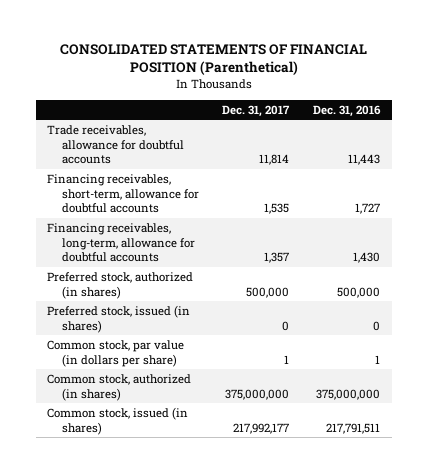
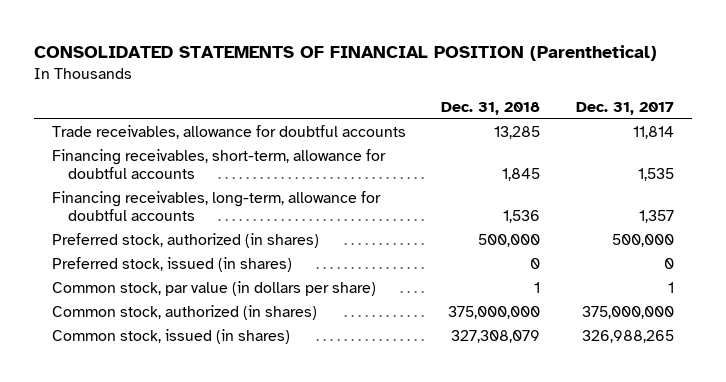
[312,104,381,117] Dec. 31, 2016 -> none
none -> [441,102,541,116] Dec. 31, 2018
[233,422,290,434] 217,992,177 -> [582,330,675,344] 326,988,265

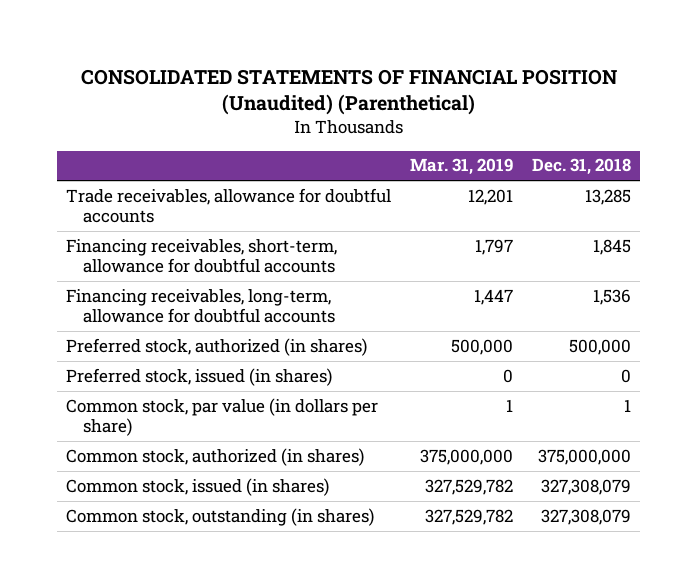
[33,45,657,62] CONSOLIDATED STATEMENTS OF FINANCIAL POSITION (Parenthetical) -> [80,68,617,116] CONSOLIDATED STATEMENTS OF FINANCIAL POSITION (Unaudited) (Parenthetical)
[576,102,675,116] Dec. 31, 2017 -> none
none -> [410,158,514,176] Mar. 31, 2019
none -> [66,507,375,526] Common stock, outstanding (in shares)

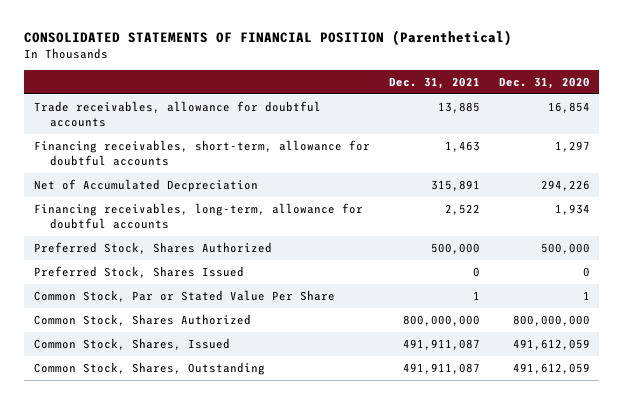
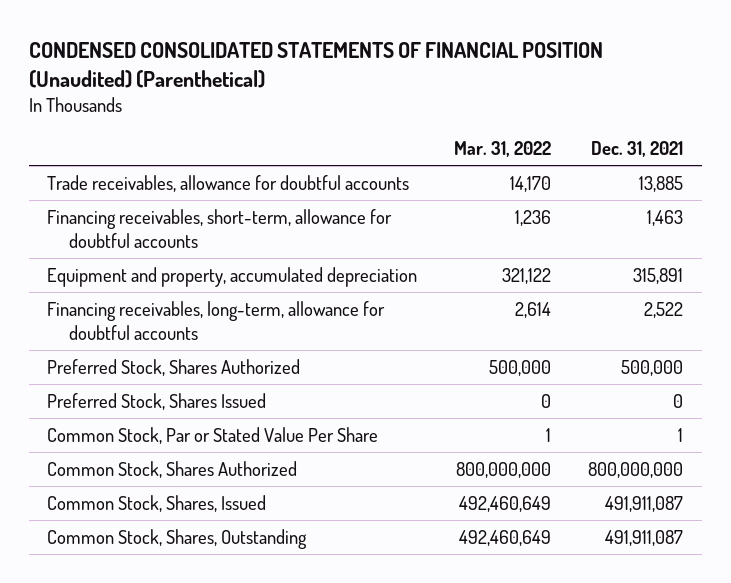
[24,30,513,47] CONSOLIDATED STATEMENTS OF FINANCIAL POSITION (Parenthetical) -> [29,41,604,88] CONDENSED CONSOLIDATED STATEMENTS OF FINANCIAL POSITION (Unaudited) (Parenthetical)
[498,76,590,89] Dec. 31, 2020 -> none
none -> [454,140,552,157] Mar. 31, 2022
[33,179,258,193] Net of Accumulated Decpreciation -> [47,267,418,288] Equipment and property, accumulated depreciation

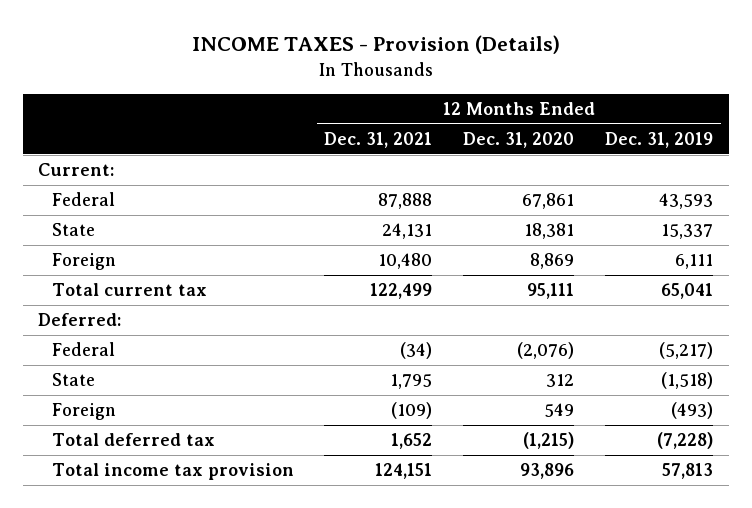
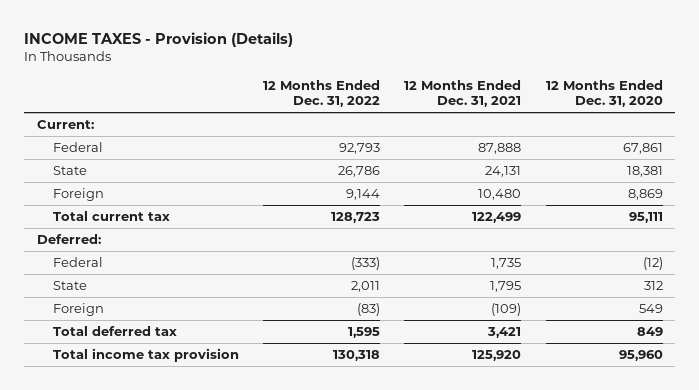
[605,131,714,148] Dec. 31, 2019 -> none
none -> [263,80,381,108] 12 Months Ended Dec. 31, 2022
[400,342,433,360] (34) -> [491,257,522,269] 1,735
[517,342,575,360] (2,076) -> [642,256,663,270] (12)
[391,433,433,450] 1,652 -> [487,326,522,338] 3,421
[523,432,575,450] (1,215) -> [636,326,663,336] 849
[375,463,433,480] 124,151 -> [472,349,522,361] 125,920
[520,463,575,480] 93,896 -> [618,349,663,361] 95,960

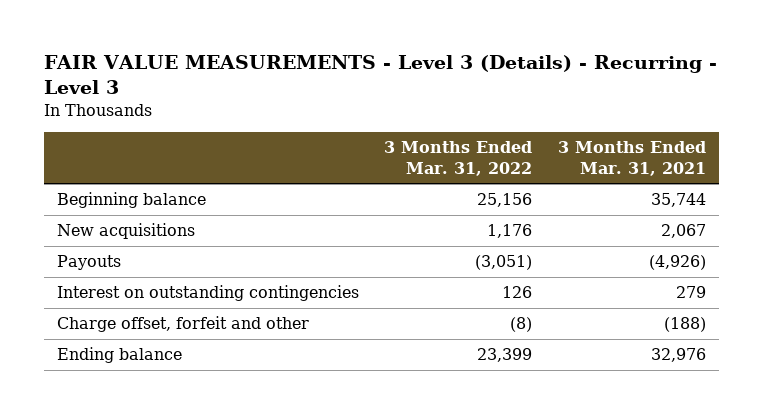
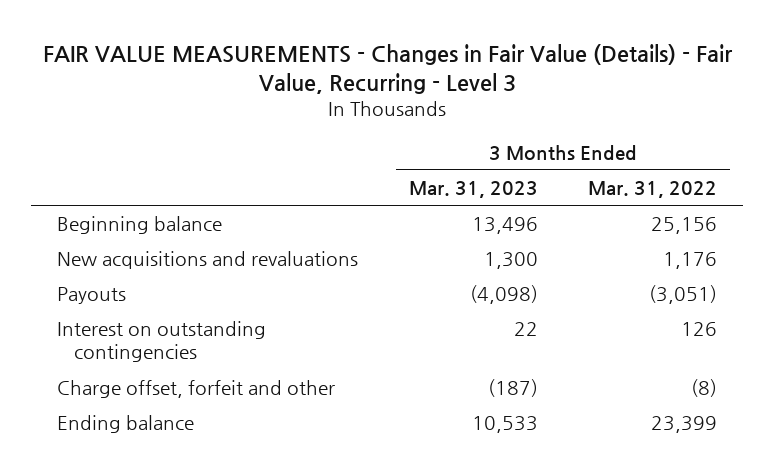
[43,55,717,95] FAIR VALUE MEASUREMENTS - Level 3 (Details) - Recurring - Level 3 -> [43,43,734,94] FAIR VALUE MEASUREMENTS - Changes in Fair Value (Details) - Fair Value, Recurring - Level 3
[558,141,707,176] 3 Months Ended Mar. 31, 2021 -> none
none -> [408,180,538,198] Mar. 31, 2023
[56,223,195,240] New acquisitions -> [56,251,358,270] New acquisitions and revaluations

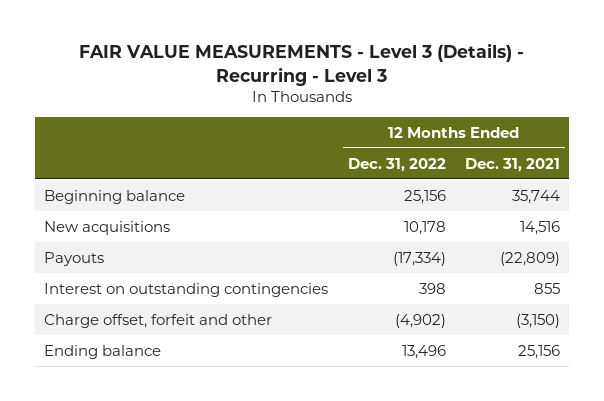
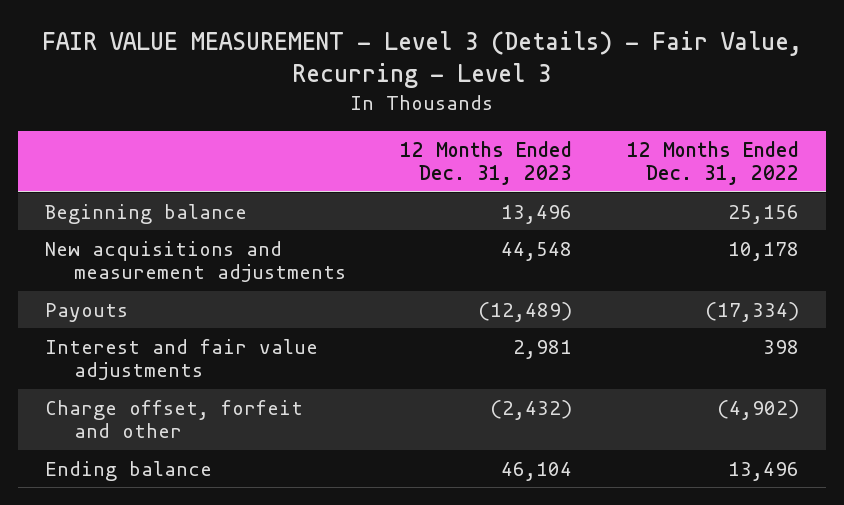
[79,43,525,86] FAIR VALUE MEASUREMENTS - Level 3 (Details) - Recurring - Level 3 -> [41,31,802,89] FAIR VALUE MEASUREMENT - Level 3 (Details) - Fair Value, Recurring - Level 3
[464,157,560,172] Dec. 31, 2021 -> none
none -> [400,140,573,186] 12 Months Ended Dec. 31, 2023
[44,220,171,235] New acquisitions -> [45,240,347,283] New acquisitions and measurement adjustments
[44,282,329,297] Interest on outstanding contingencies -> [45,338,319,381] Interest and fair value adjustments

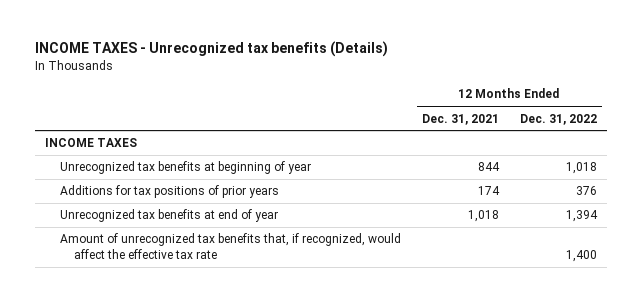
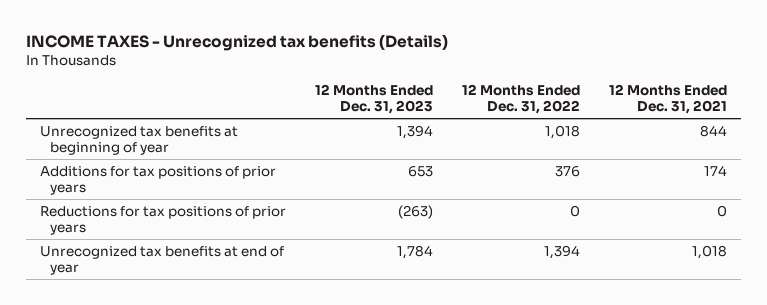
none -> [314,83,433,115] 12 Months Ended Dec. 31, 2023
[45,138,138,148] INCOME TAXES -> none
none -> [39,205,286,236] Reductions for tax positions of prior years
[59,233,401,259] Amount of unrecognized tax benefits that, if recognized, would affect the effective tax rate -> none

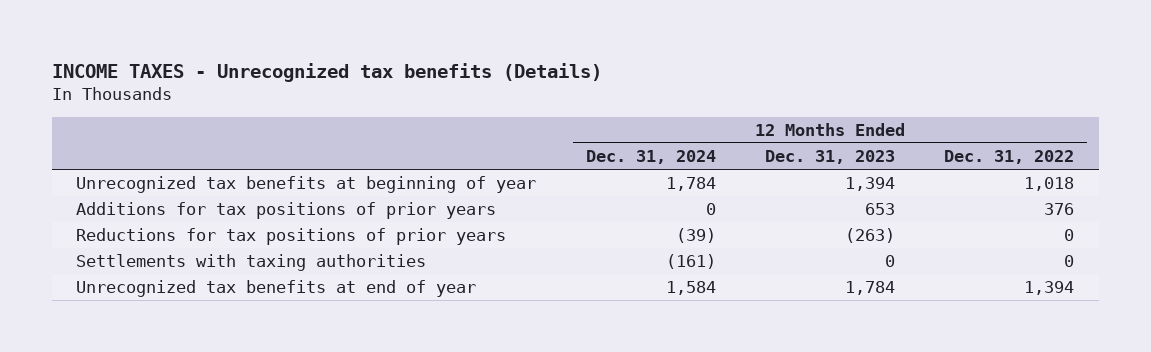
[608,83,727,115] 12 Months Ended Dec. 31, 2021 -> none
none -> [585,150,716,165] Dec. 31, 2024
none -> [76,254,427,272] Settlements with taxing authorities

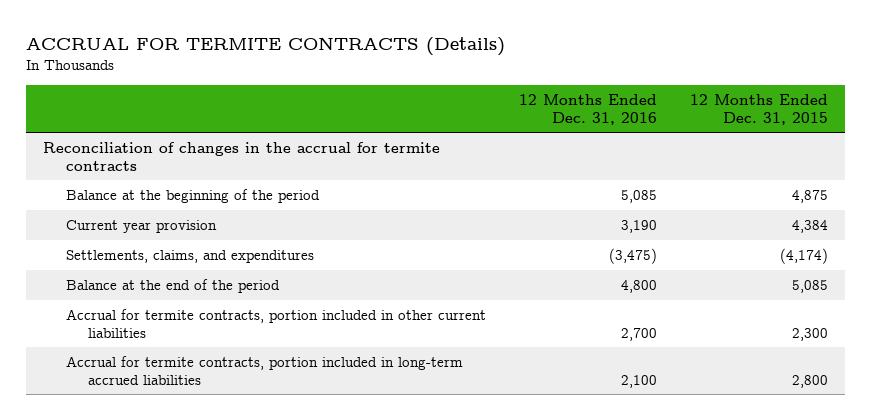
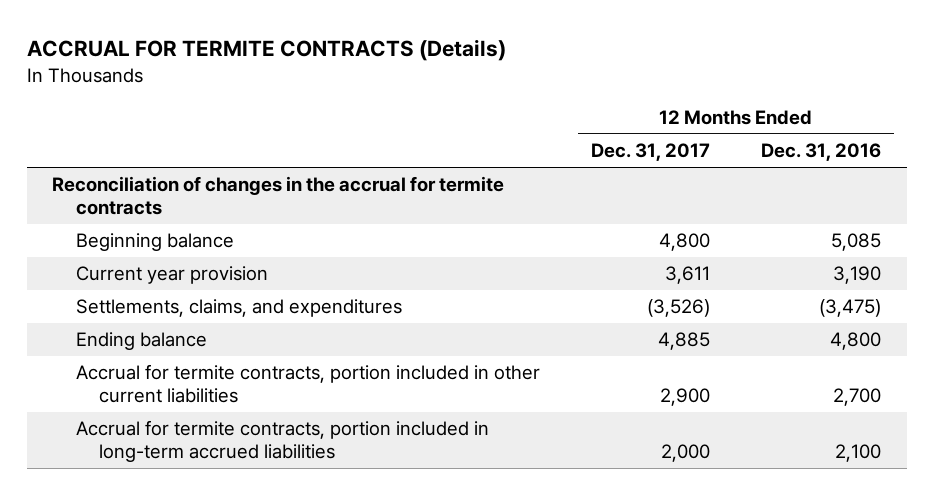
[689,94,828,125] 12 Months Ended Dec. 31, 2015 -> none
none -> [590,143,710,162] Dec. 31, 2017
[65,188,320,203] Balance at the beginning of the period -> [75,233,234,252] Beginning balance
[65,278,280,293] Balance at the end of the period -> [75,332,207,351] Ending balance

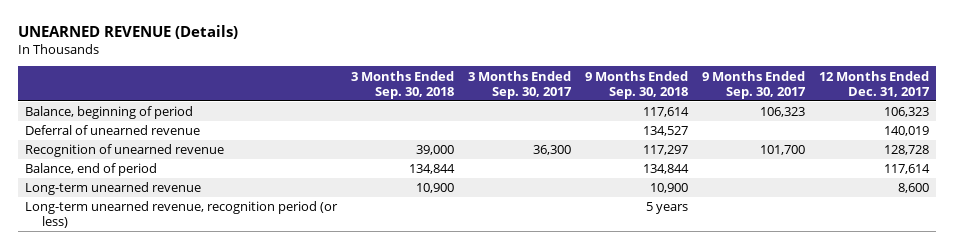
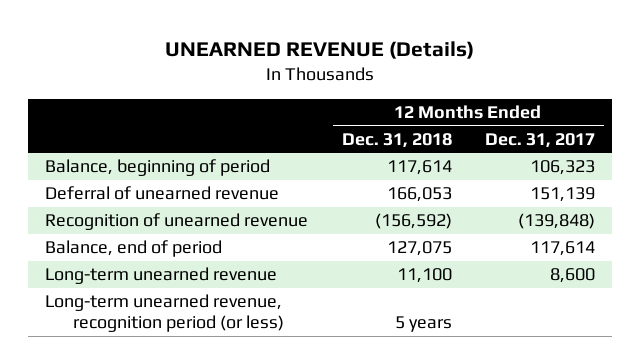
[350,70,454,99] 3 Months Ended Sep. 30, 2018 -> none
[467,70,572,99] 3 Months Ended Sep. 30, 2017 -> none
[584,70,688,99] 9 Months Ended Sep. 30, 2018 -> none
[701,70,806,99] 9 Months Ended Sep. 30, 2017 -> none
none -> [341,132,452,148] Dec. 31, 2018
[883,126,929,137] 140,019 -> [530,187,596,203] 151,139
[883,145,929,156] 128,728 -> [518,213,596,230] (139,848)

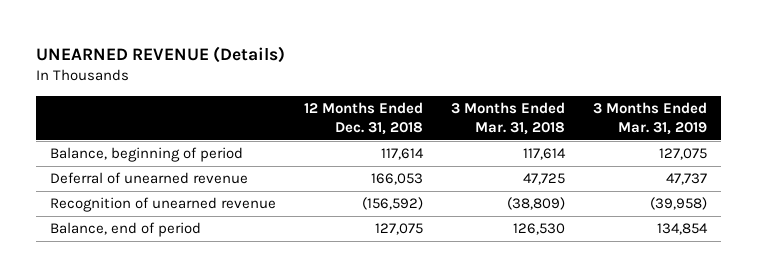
[485,132,596,148] Dec. 31, 2017 -> none
none -> [451,102,566,135] 3 Months Ended Mar. 31, 2018
none -> [593,102,708,135] 3 Months Ended Mar. 31, 2019
[44,267,277,285] Long-term unearned revenue -> none
[44,294,284,333] Long-term unearned revenue, recognition period (or less) -> none

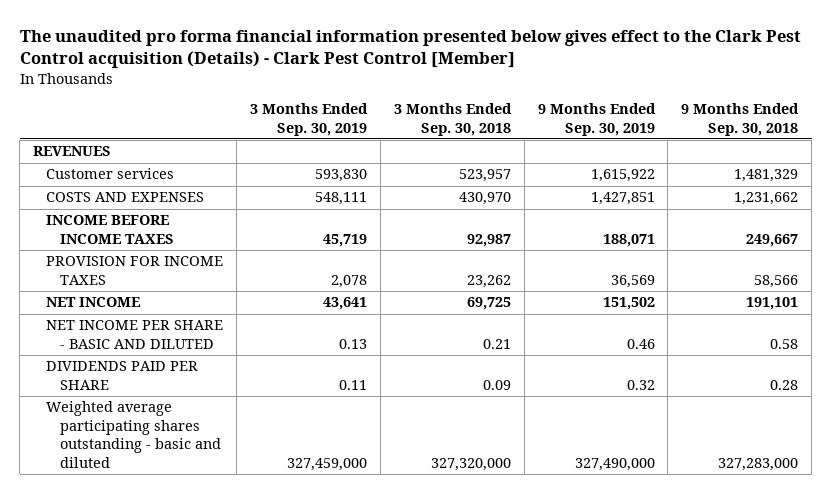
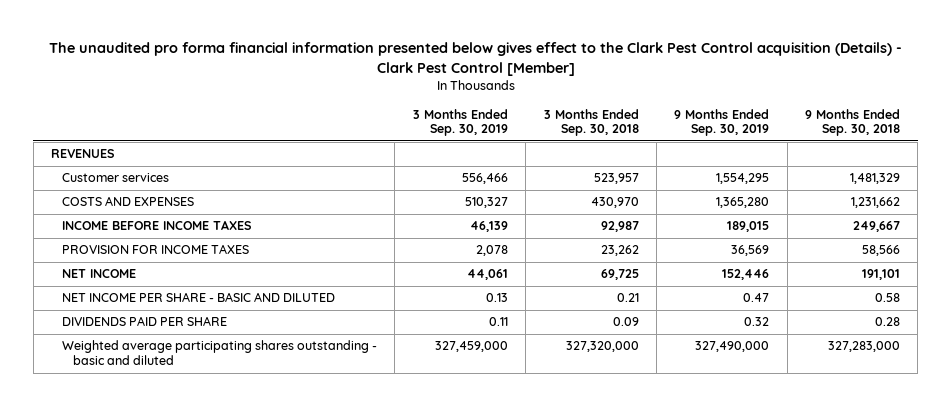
[315,169,368,183] 593,830 -> [461,173,508,185] 556,466
[590,169,655,183] 1,615,922 -> [716,173,770,185] 1,554,295
[315,192,368,206] 548,111 -> [464,197,508,209] 510,327
[590,192,655,206] 1,427,851 -> [716,197,770,209] 1,365,280
[323,233,368,247] 45,719 -> [469,221,508,233] 46,139
[602,233,655,247] 188,071 -> [727,221,770,233] 189,015
[323,297,368,311] 43,641 -> [466,269,508,281] 44,061
[602,297,655,311] 151,502 -> [722,269,770,281] 152,446
[626,338,655,349] 0.46 -> [743,293,770,303] 0.47

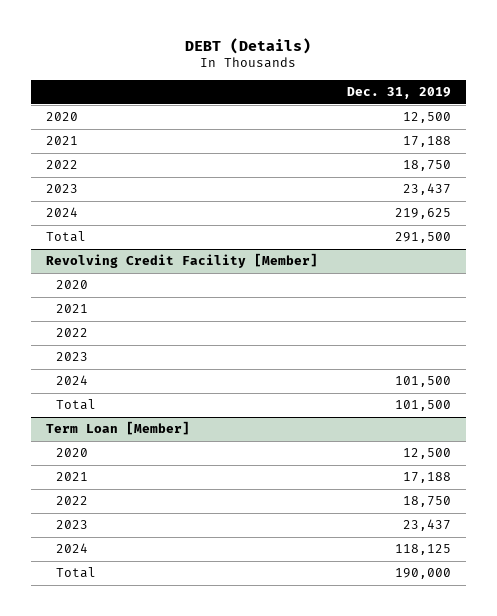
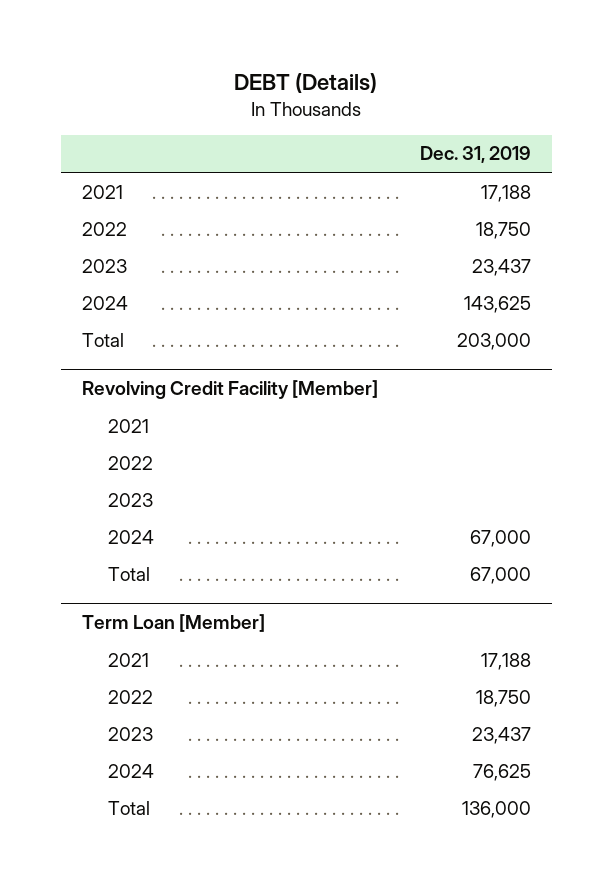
[45,112,78,122] 2020 -> none
[395,208,452,220] 219,625 -> [463,295,531,313] 143,625
[395,232,452,244] 291,500 -> [456,332,531,350] 203,000
[56,280,89,290] 2020 -> none
[395,376,452,388] 101,500 -> [469,529,531,547] 67,000
[395,400,452,412] 101,500 -> [469,566,531,584] 67,000
[56,448,89,458] 2020 -> none
[395,544,452,556] 118,125 -> [472,763,531,781] 76,625
[395,568,452,580] 190,000 -> [461,800,531,818] 136,000

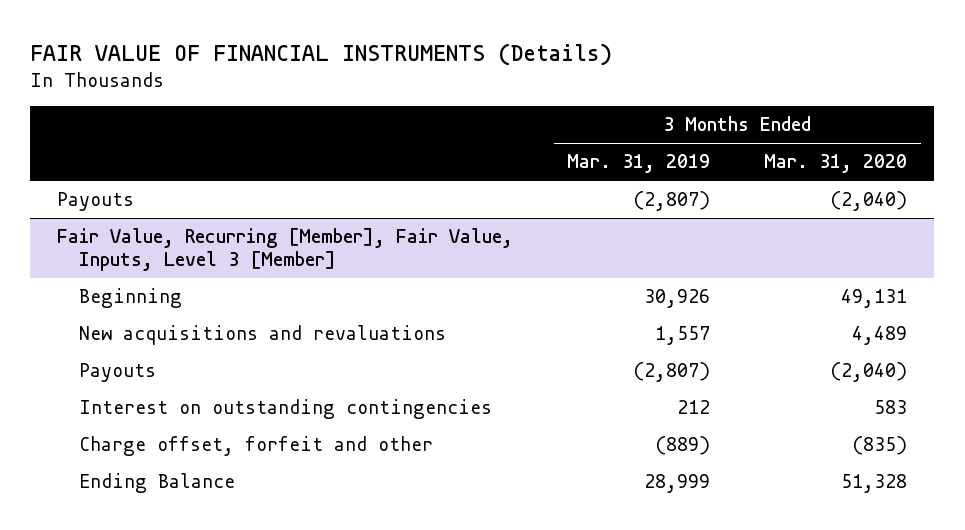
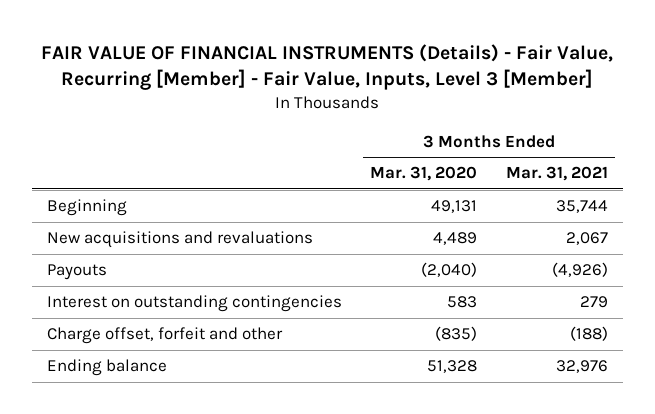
[30,42,613,66] FAIR VALUE OF FINANCIAL INSTRUMENTS (Details) -> [41,43,614,91] FAIR VALUE OF FINANCIAL INSTRUMENTS (Details) - Fair Value, Recurring [Member] - Fair Value, Inputs, Level 3 [Member]
[567,154,711,174] Mar. 31, 2019 -> none
none -> [506,166,609,182] Mar. 31, 2021
[57,192,135,212] Payouts -> none
[57,228,514,271] Fair Value, Recurring [Member], Fair Value, Inputs, Level 3 [Member] -> none
[79,473,236,494] Ending Balance -> [46,359,167,377] Ending balance

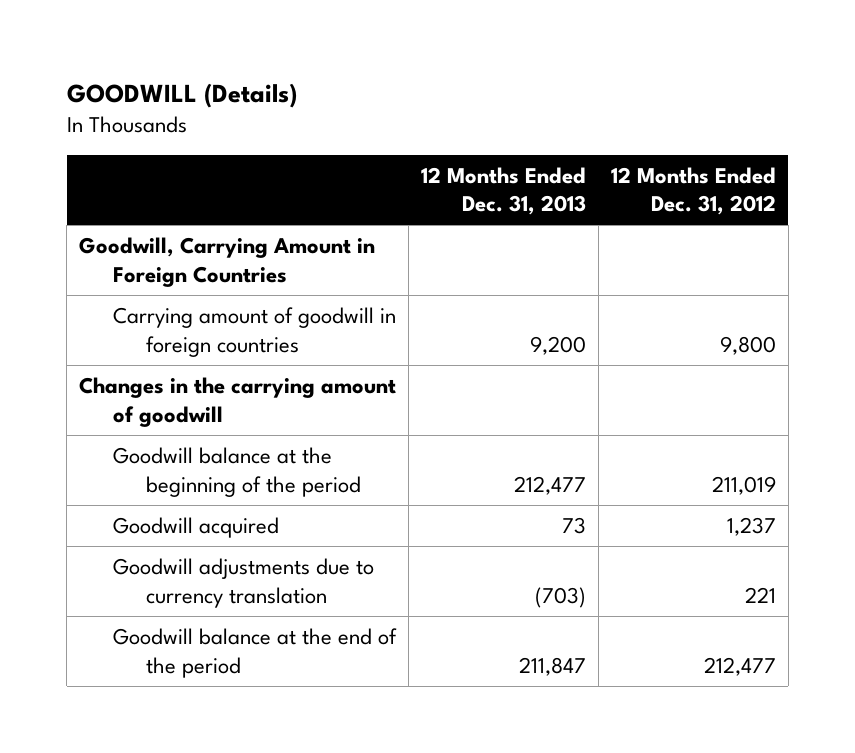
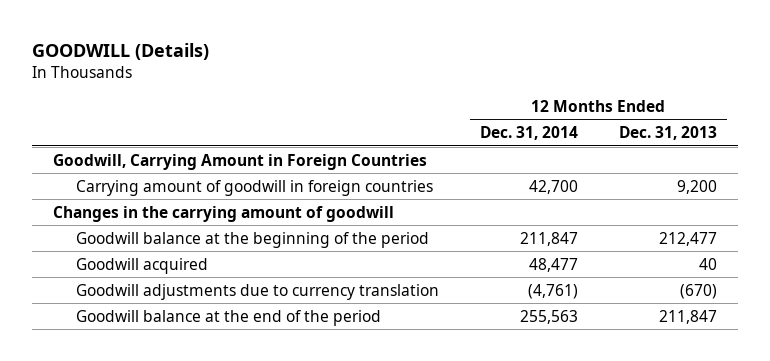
[610,166,776,216] 12 Months Ended Dec. 31, 2012 -> none
none -> [479,126,578,141] Dec. 31, 2014
[561,517,586,535] 73 -> [699,257,718,270] 40
[534,586,586,608] (703) -> [680,283,718,299] (670)

